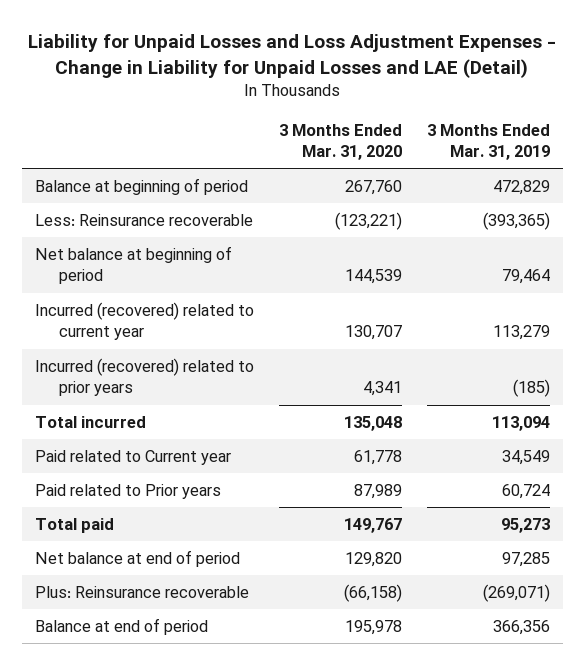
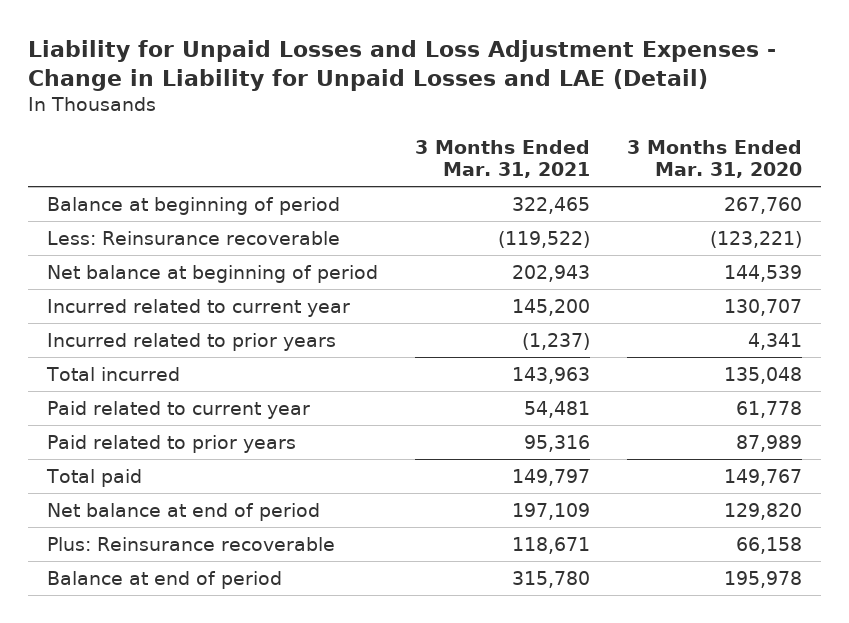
[426,123,550,161] 3 Months Ended Mar. 31, 2019 -> none
none -> [414,139,590,179] 3 Months Ended Mar. 31, 2021
[34,302,254,341] Incurred (recovered) related to current year -> [46,298,350,317] Incurred related to current year
[34,358,254,397] Incurred (recovered) related to prior years -> [46,332,336,351] Incurred related to prior years
[34,450,231,466] Paid related to Current year -> [46,400,310,419] Paid related to current year
[34,484,221,500] Paid related to Prior years -> [46,434,296,453] Paid related to prior years
[343,584,402,603] (66,158) -> [736,536,803,554] 66,158

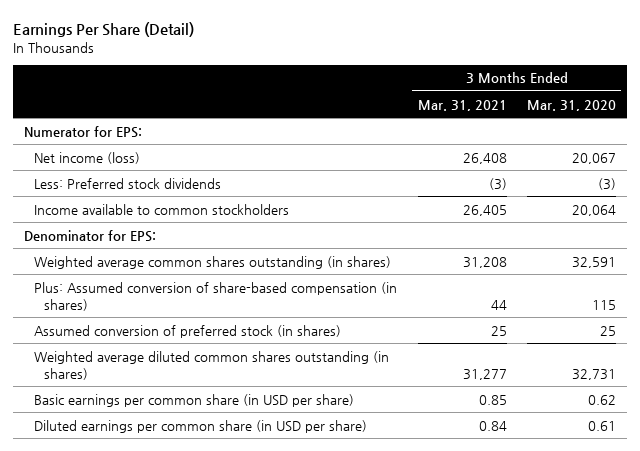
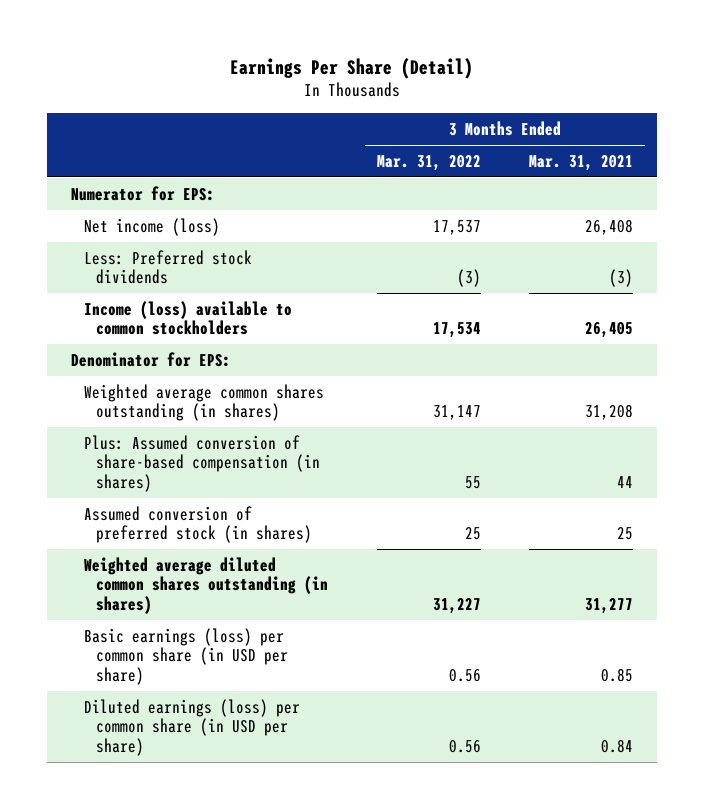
[527,99,617,111] Mar. 31, 2020 -> none
none -> [376,154,481,171] Mar. 31, 2022
[33,203,289,215] Income available to common stockholders -> [83,300,292,336] Income (loss) available to common stockholders
[33,393,354,407] Basic earnings per common share (in USD per share) -> [83,627,289,685] Basic earnings (loss) per common share (in USD per share)
[33,419,367,433] Diluted earnings per common share (in USD per share) -> [83,698,300,756] Diluted earnings (loss) per common share (in USD per share)

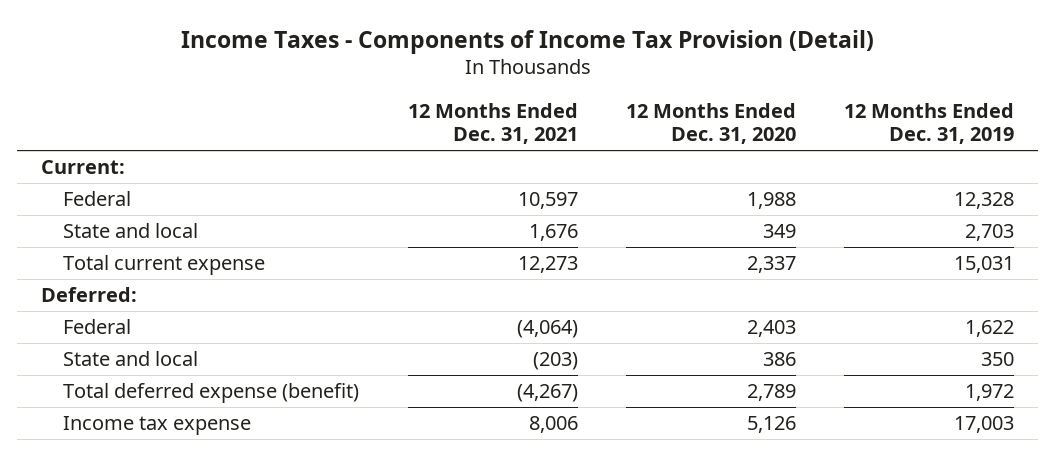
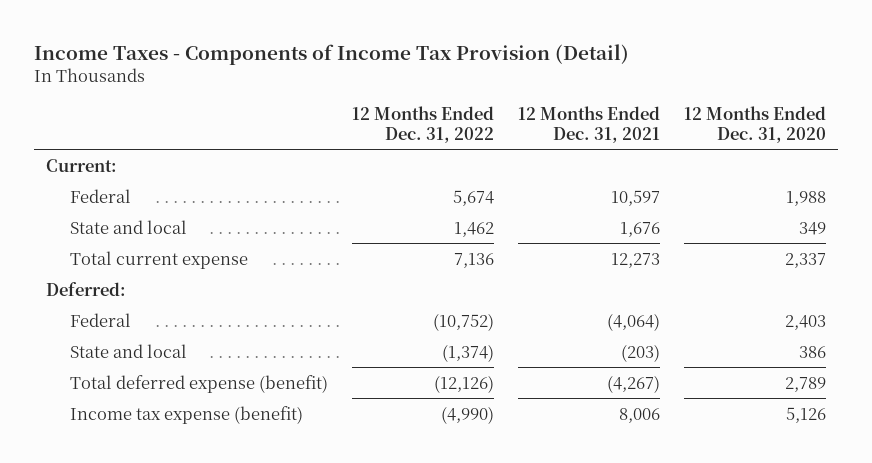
[844,102,1015,145] 12 Months Ended Dec. 31, 2019 -> none
none -> [352,105,495,143] 12 Months Ended Dec. 31, 2022
[63,416,252,436] Income tax expense -> [70,405,304,424] Income tax expense (benefit)

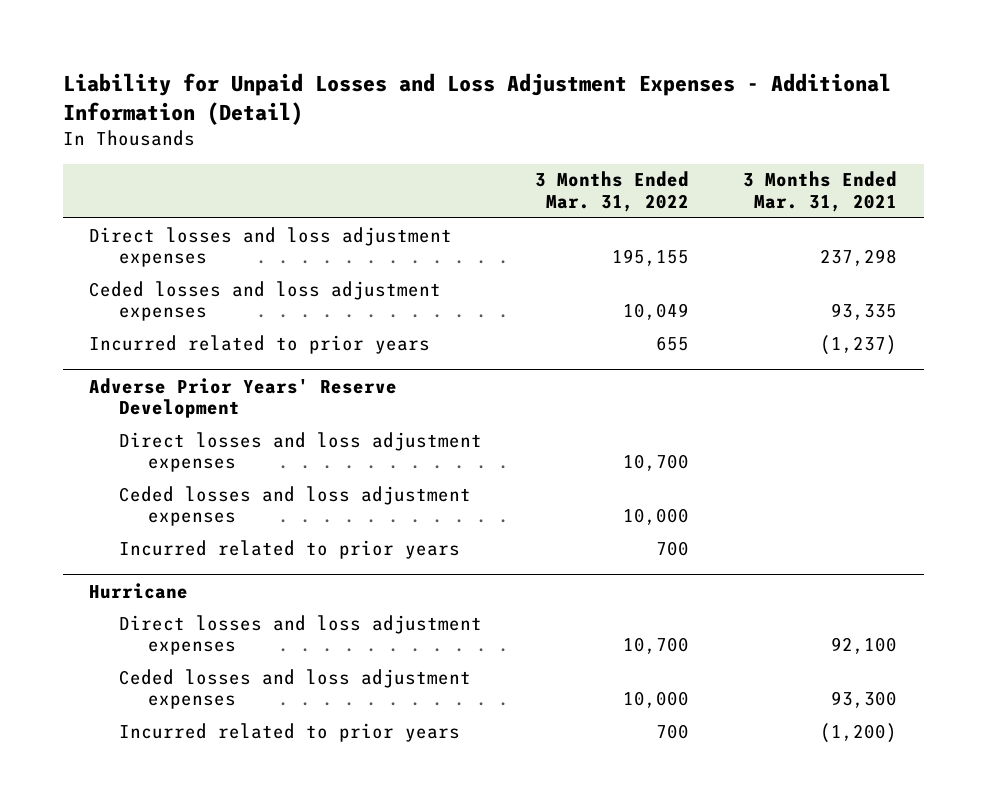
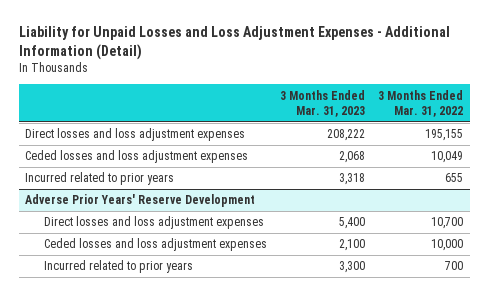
[742,171,897,213] 3 Months Ended Mar. 31, 2021 -> none
none -> [280,89,366,118] 3 Months Ended Mar. 31, 2023
[89,582,189,599] Hurricane -> none
[118,614,482,656] Direct losses and loss adjustment expenses -> none
[118,668,471,710] Ceded losses and loss adjustment expenses -> none
[118,722,460,742] Incurred related to prior years -> none

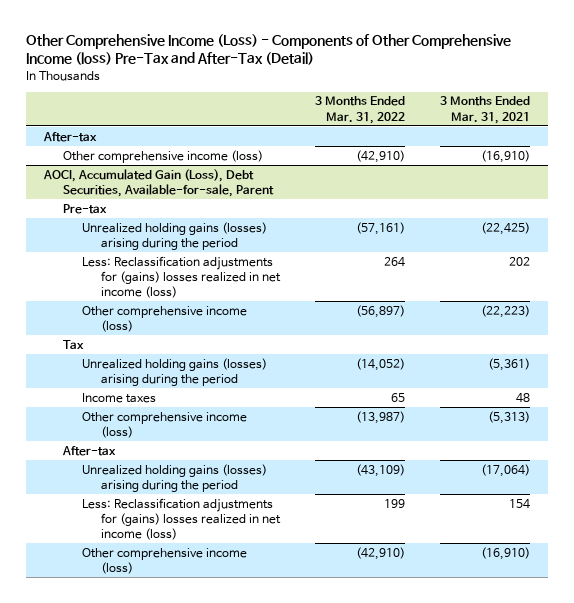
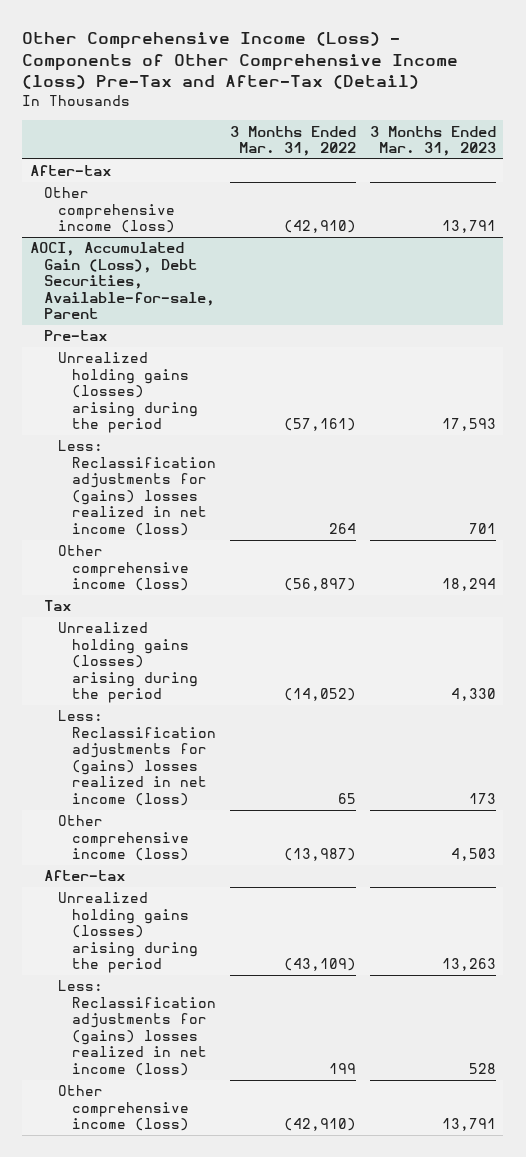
[440,96,531,124] 3 Months Ended Mar. 31, 2021 -> none
none -> [370,125,497,156] 3 Months Ended Mar. 31, 2023
[81,392,156,403] Income taxes -> [57,710,217,806] Less: Reclassification adjustments for (gains) losses realized in net income (loss)

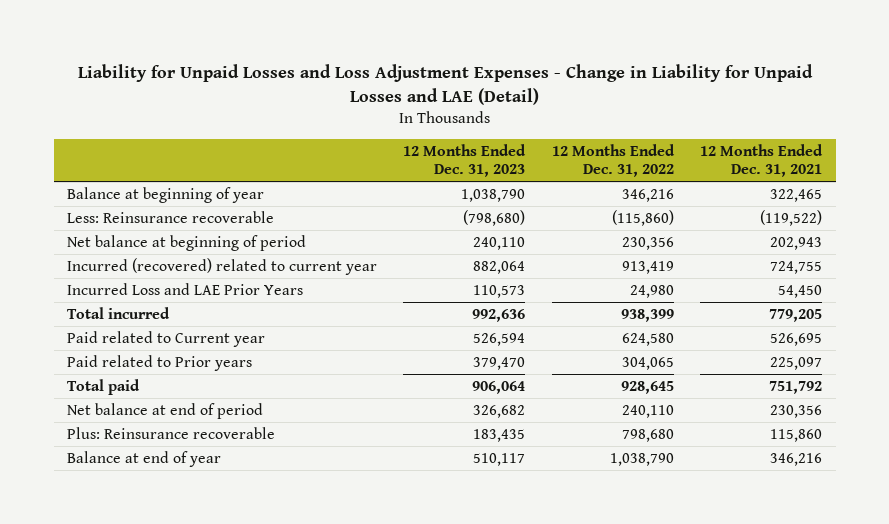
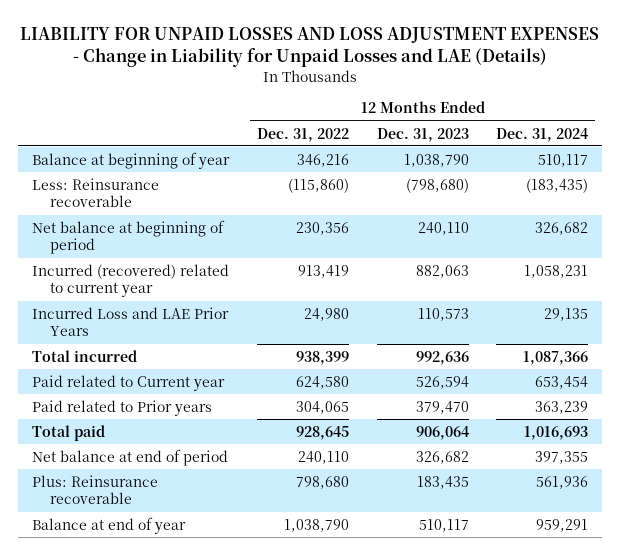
[77,63,813,106] Liability for Unpaid Losses and Loss Adjustment Expenses - Change in Liability for Unpaid Losses and LAE (Detail) -> [20,27,600,68] LIABILITY FOR UNPAID LOSSES AND LOSS ADJUSTMENT EXPENSES - Change in Liability for Unpaid Losses and LAE (Details)
[700,144,824,178] 12 Months Ended Dec. 31, 2021 -> none
none -> [496,127,589,142] Dec. 31, 2024
[473,261,526,275] 882,064 -> [415,264,469,278] 882,063

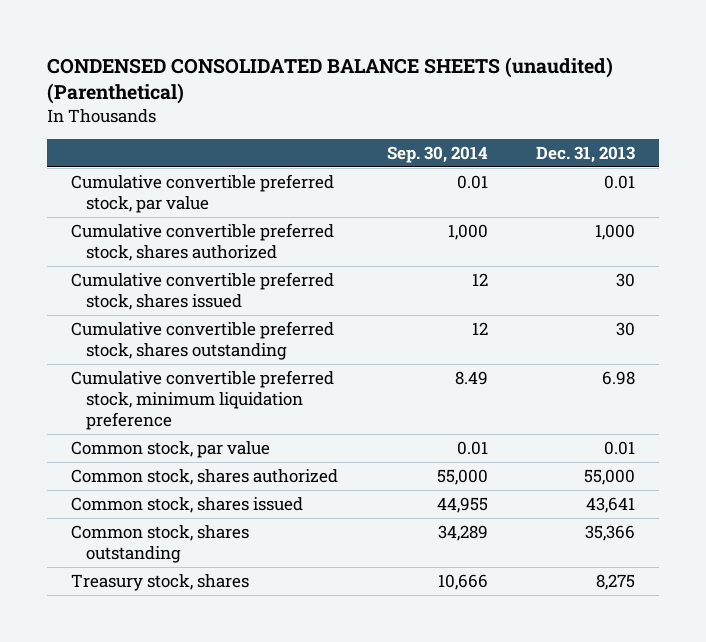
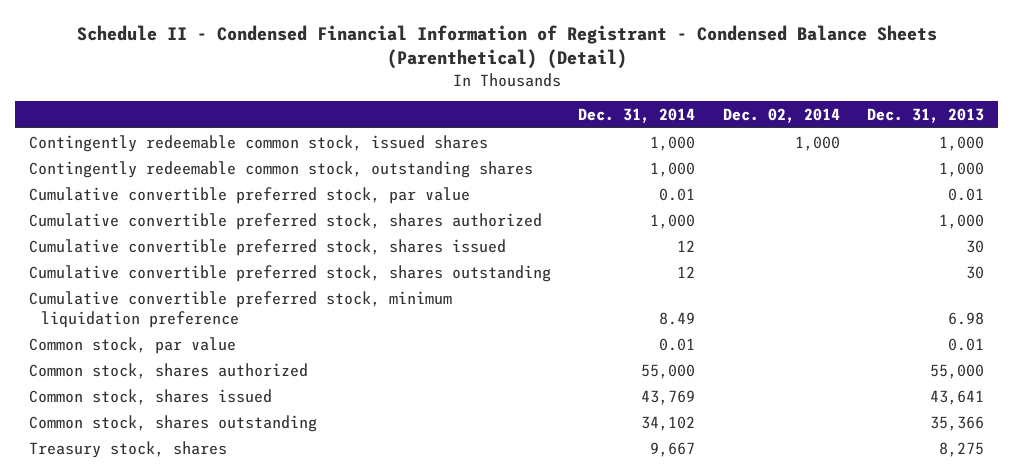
[47,57,614,105] CONDENSED CONSOLIDATED BALANCE SHEETS (unaudited) (Parenthetical) -> [76,24,937,70] Schedule II - Condensed Financial Information of Registrant - Condensed Balance Sheets (Parenthetical) (Detail)
[386,145,488,163] Sep. 30, 2014 -> none
none -> [578,108,696,124] Dec. 31, 2014
none -> [722,108,840,124] Dec. 02, 2014
none -> [28,134,488,152] Contingently redeemable common stock, issued shares
none -> [28,160,533,178] Contingently redeemable common stock, outstanding shares

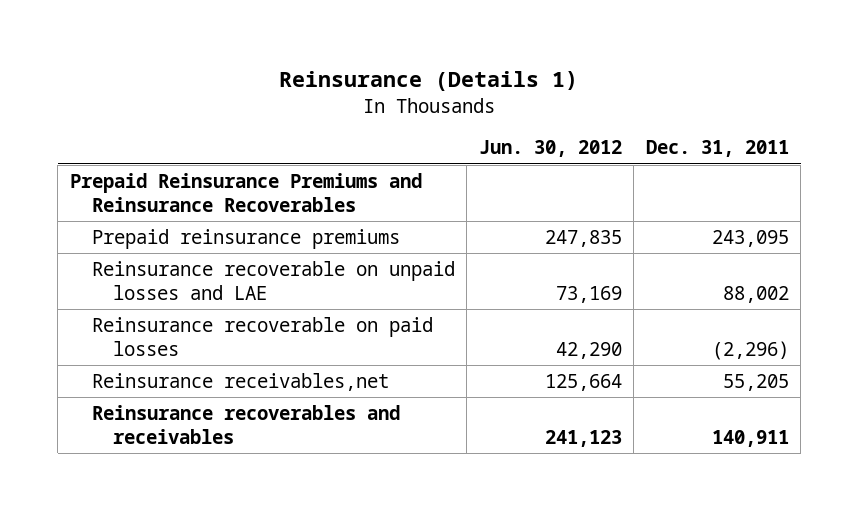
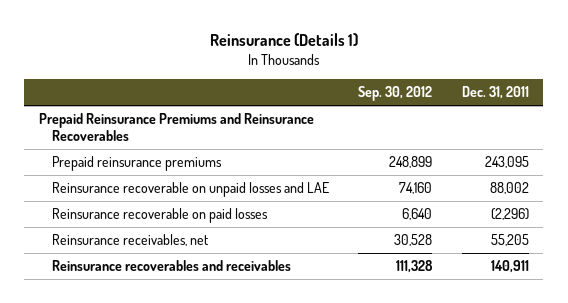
[478,140,622,158] Jun. 30, 2012 -> none
none -> [358,85,433,101] Sep. 30, 2012
[91,372,389,391] Reinsurance receivables,net -> [52,234,210,247] Reinsurance receivables, net

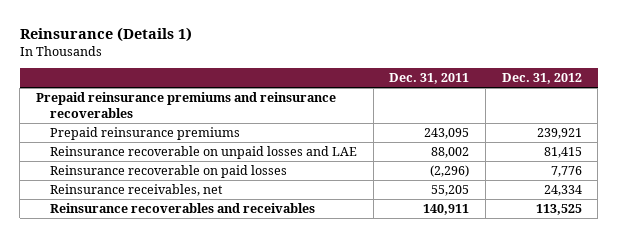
[358,85,433,101] Sep. 30, 2012 -> none
none -> [501,73,582,85] Dec. 31, 2012
[38,113,314,142] Prepaid Reinsurance Premiums and Reinsurance Recoverables -> [35,92,336,118] Prepaid reinsurance premiums and reinsurance recoverables

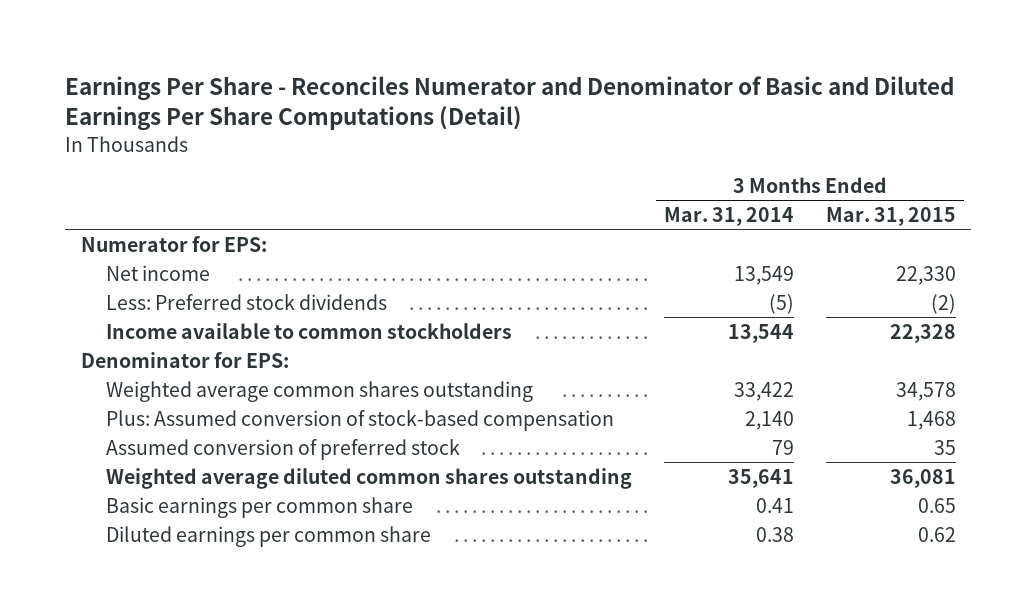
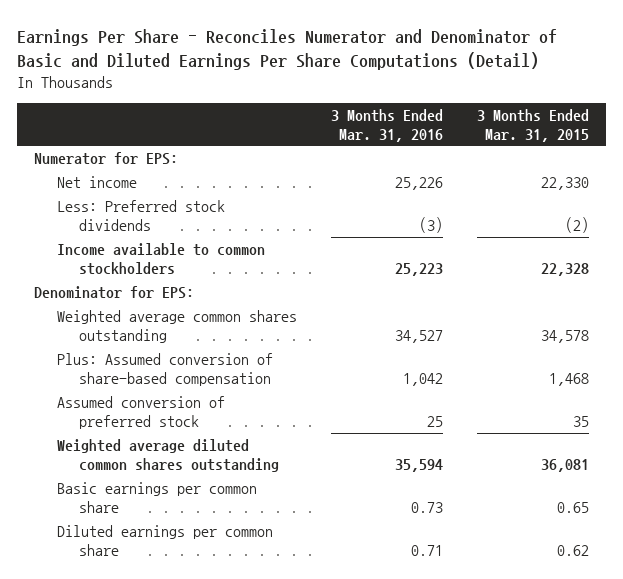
[663,207,794,227] Mar. 31, 2014 -> none
none -> [330,108,443,142] 3 Months Ended Mar. 31, 2016
[106,409,615,431] Plus: Assumed conversion of stock-based compensation -> [56,352,273,386] Plus: Assumed conversion of share-based compensation

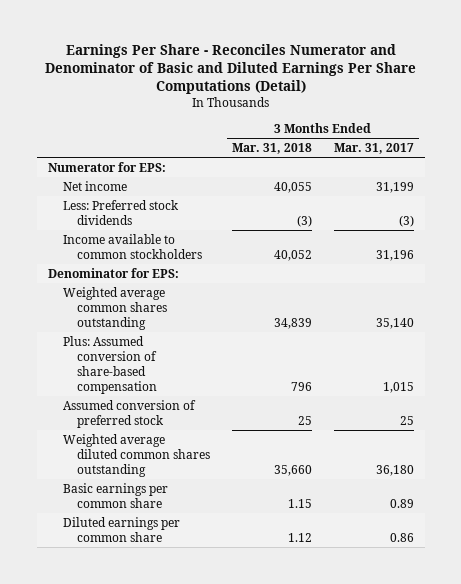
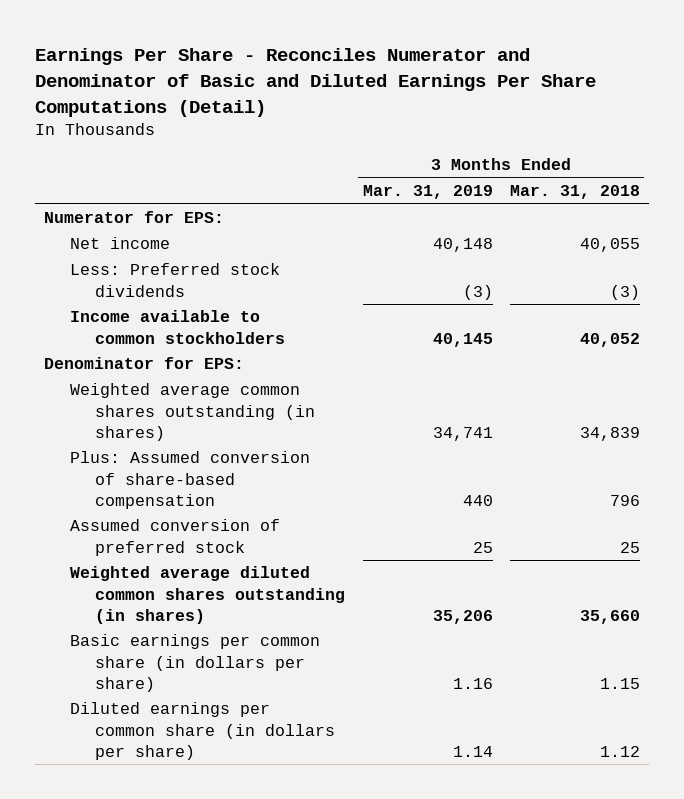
[333,142,414,154] Mar. 31, 2017 -> none
none -> [362,185,493,200] Mar. 31, 2019
[62,286,168,330] Weighted average common shares outstanding -> [69,383,316,441] Weighted average common shares outstanding (in shares)
[62,433,211,477] Weighted average diluted common shares outstanding -> [69,566,346,624] Weighted average diluted common shares outstanding (in shares)
[62,482,168,508] Basic earnings per common share -> [69,634,320,692] Basic earnings per common share (in dollars per share)
[62,516,180,542] Diluted earnings per common share -> [69,702,336,760] Diluted earnings per common share (in dollars per share)

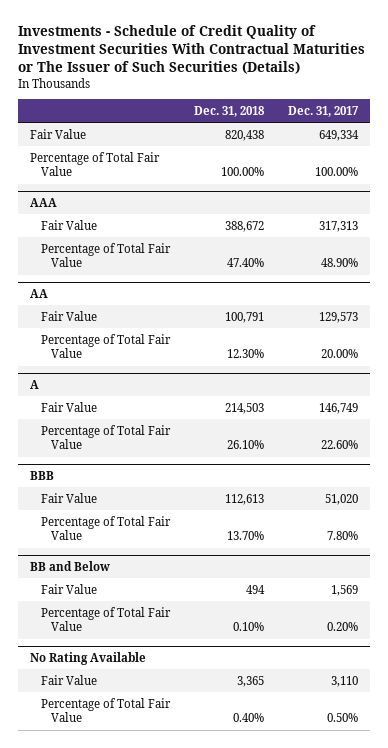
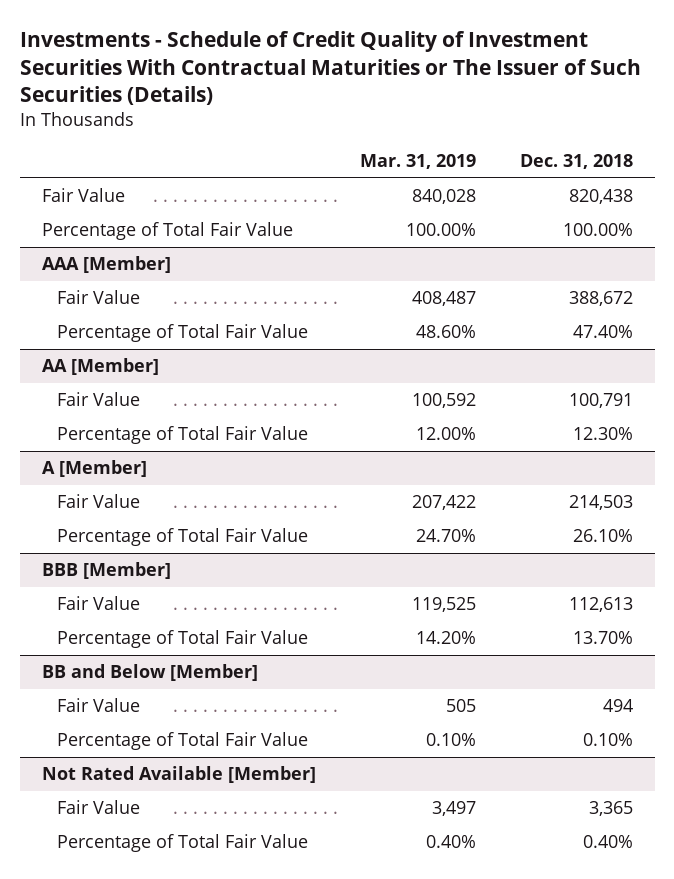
[287,106,359,118] Dec. 31, 2017 -> none
none -> [359,154,476,170] Mar. 31, 2019
[30,198,58,208] AAA -> [41,256,171,274] AAA [Member]
[30,289,49,299] AA -> [41,358,159,376] AA [Member]
[30,380,40,390] A -> [41,460,147,478] A [Member]
[30,471,55,481] BBB -> [41,562,171,580] BBB [Member]
[30,561,111,572] BB and Below -> [41,664,258,682] BB and Below [Member]
[30,652,147,666] No Rating Available -> [41,766,316,784] Not Rated Available [Member]

